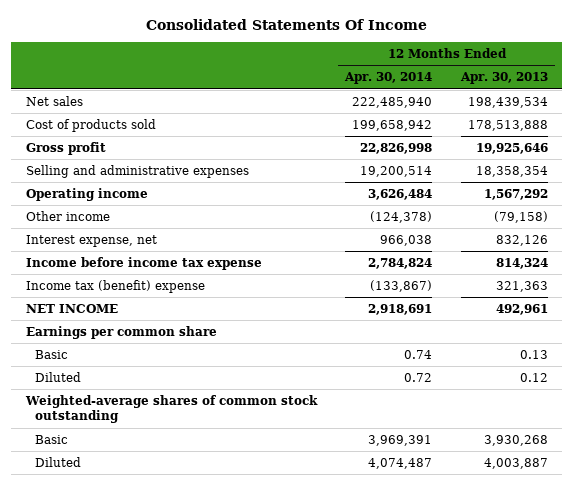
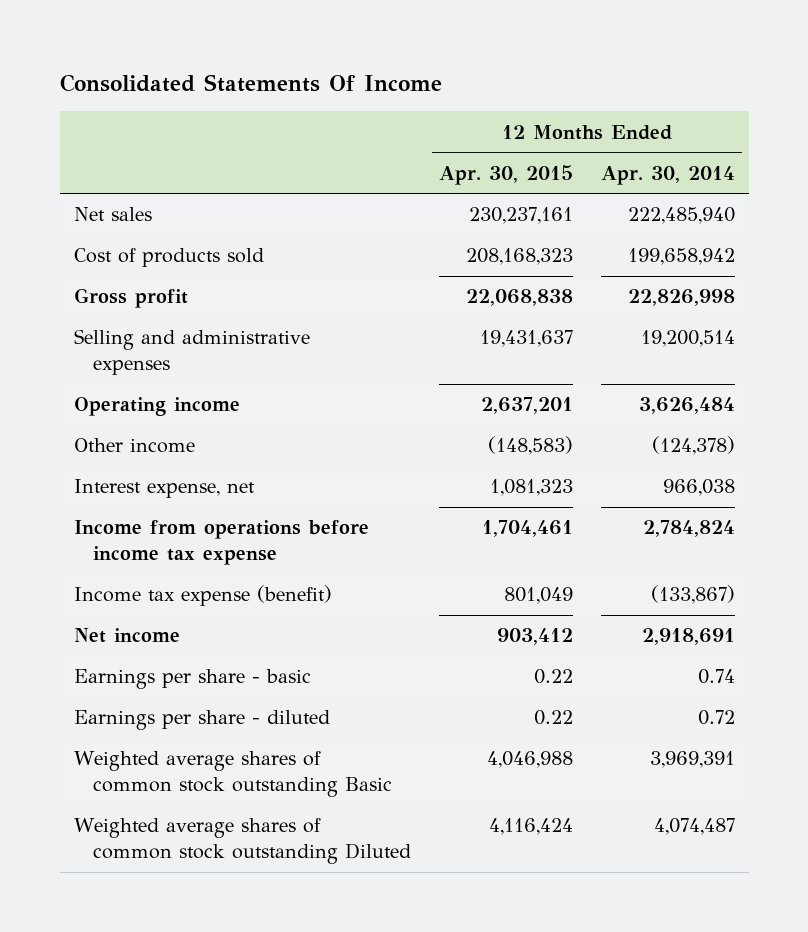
[459,72,548,85] Apr. 30, 2013 -> none
none -> [438,164,573,185] Apr. 30, 2015
[25,326,217,340] Earnings per common share -> none
[24,395,318,424] Weighted-average shares of common stock outstanding -> none
[25,257,262,271] Income before income tax expense -> [73,520,369,566] Income from operations before income tax expense
[25,280,205,294] Income tax (benefit) expense -> [73,585,332,607] Income tax expense (benefit)
[25,304,118,314] NET INCOME -> [73,628,180,644] Net income
[35,350,69,360] Basic -> [73,669,311,690] Earnings per share - basic
[35,372,82,383] Diluted -> [73,710,330,731] Earnings per share - diluted
[35,435,69,445] Basic -> [73,751,393,798] Weighted average shares of common stock outstanding Basic
[35,457,82,468] Diluted -> [73,818,412,865] Weighted average shares of common stock outstanding Diluted

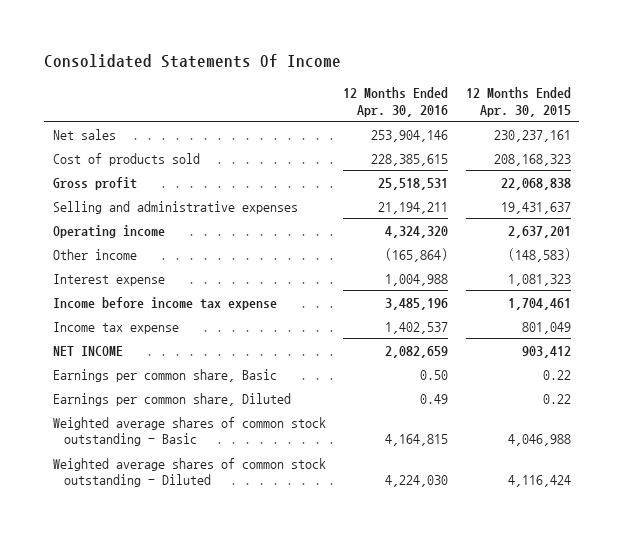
[600,165,735,185] Apr. 30, 2014 -> none
none -> [343,87,449,117] 12 Months Ended Apr. 30, 2016
[73,479,255,499] Interest expense, net -> [53,273,166,286] Interest expense
[73,520,369,566] Income from operations before income tax expense -> [53,296,278,310] Income before income tax expense
[73,585,332,607] Income tax expense (benefit) -> [53,321,180,334] Income tax expense
[73,628,180,644] Net income -> [53,345,124,356] NET INCOME
[73,669,311,690] Earnings per share - basic -> [53,368,278,382] Earnings per common share, Basic
[73,710,330,731] Earnings per share - diluted -> [53,392,292,406] Earnings per common share, Diluted
[73,751,393,798] Weighted average shares of common stock outstanding Basic -> [53,416,327,447] Weighted average shares of common stock outstanding - Basic
[73,818,412,865] Weighted average shares of common stock outstanding Diluted -> [53,457,327,488] Weighted average shares of common stock outstanding - Diluted

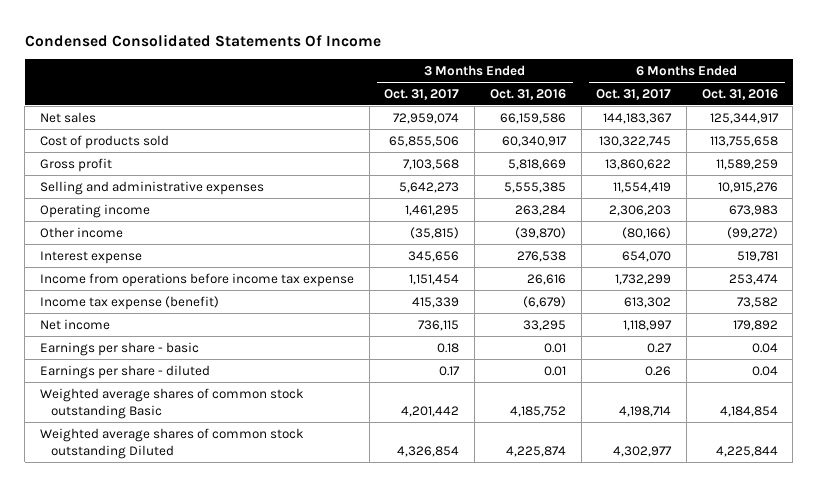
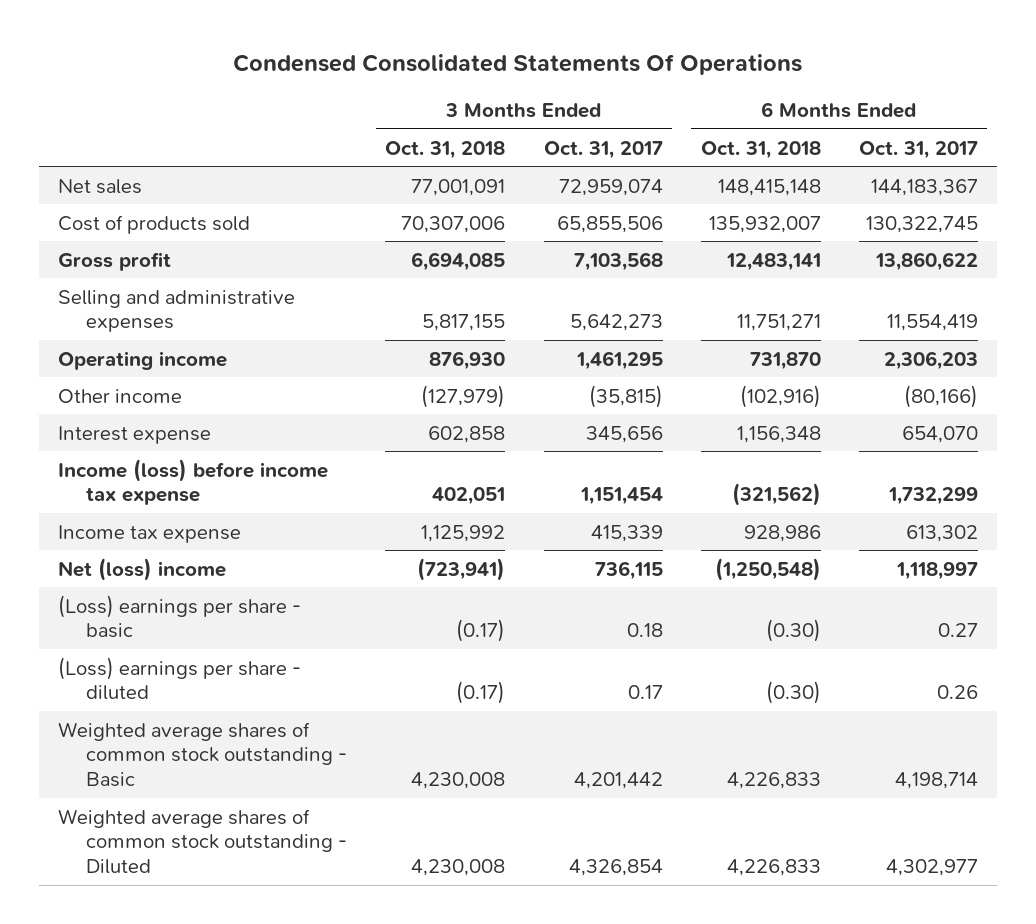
[24,33,381,47] Condensed Consolidated Statements Of Income -> [232,53,802,75] Condensed Consolidated Statements Of Operations
[489,88,566,100] Oct. 31, 2016 -> none
[701,88,778,100] Oct. 31, 2016 -> none
none -> [385,140,506,159] Oct. 31, 2018
none -> [700,140,821,159] Oct. 31, 2018
[40,272,355,287] Income from operations before income tax expense -> [57,458,328,506] Income (loss) before income tax expense
[40,295,220,310] Income tax expense (benefit) -> [57,524,241,543] Income tax expense
[40,318,111,330] Net income -> [57,557,226,581] Net (loss) income
[40,341,200,356] Earnings per share - basic -> [57,594,301,639] (Loss) earnings per share - basic
[40,364,211,379] Earnings per share - diluted -> [57,656,301,701] (Loss) earnings per share - diluted
[40,387,305,419] Weighted average shares of common stock outstanding Basic -> [57,721,348,787] Weighted average shares of common stock outstanding - Basic
[40,427,305,459] Weighted average shares of common stock outstanding Diluted -> [57,808,348,874] Weighted average shares of common stock outstanding - Diluted

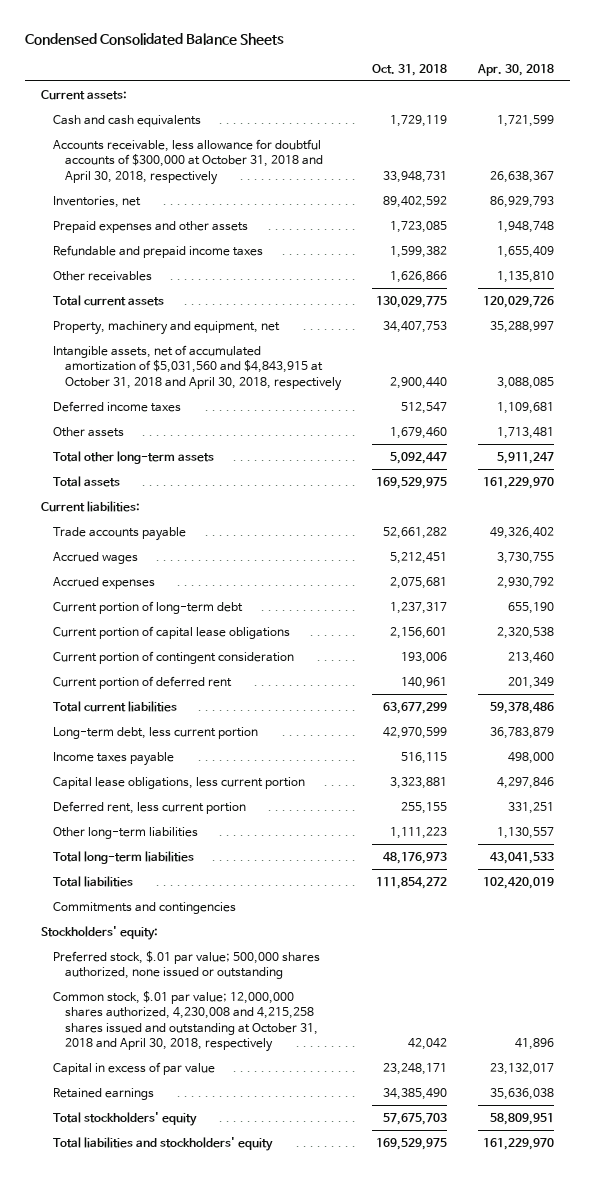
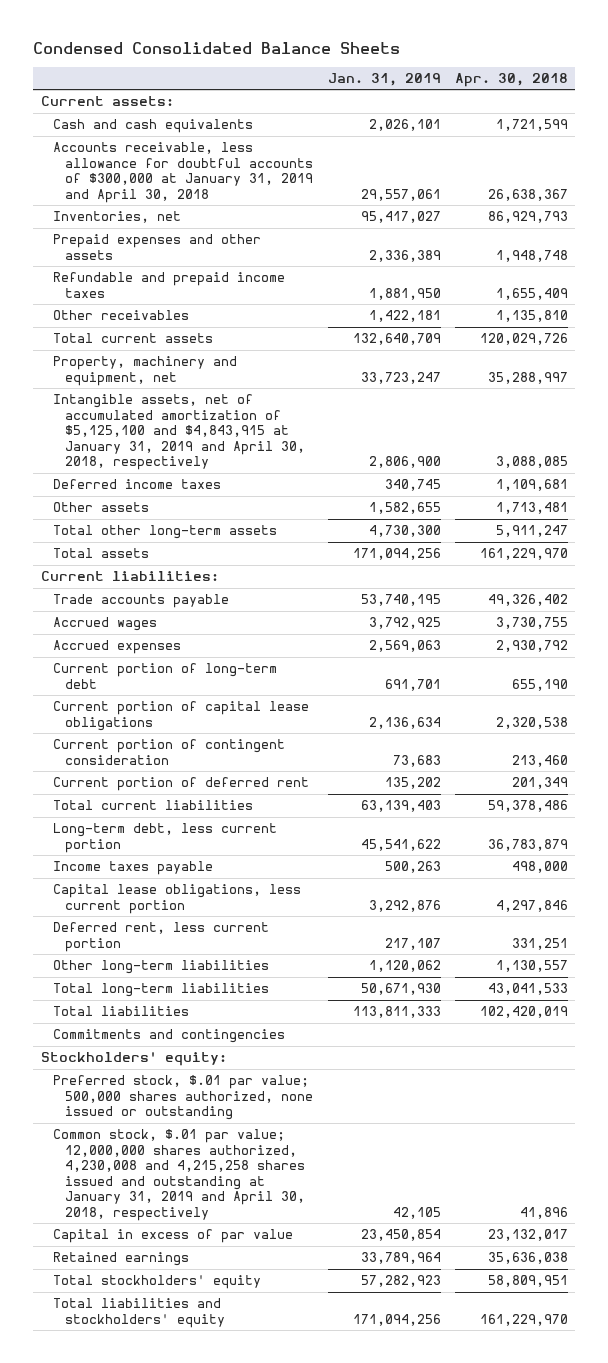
[372,63,448,76] Oct. 31, 2018 -> none
none -> [327,73,441,87] Jan. 31, 2019
[52,138,323,185] Accounts receivable, less allowance for doubtful accounts of $300,000 at October 31, 2018 and April 30, 2018, respectively -> [52,142,314,203] Accounts receivable, less allowance for doubtful accounts of $300,000 at January 31, 2019 and April 30, 2018
[52,344,342,391] Intangible assets, net of accumulated amortization of $5,031,560 and $4,843,915 at October 31, 2018 and April 30, 2018, respectively -> [52,394,306,471] Intangible assets, net of accumulated amortization of $5,125,100 and $4,843,915 at January 31, 2019 and April 30, 2018, respectively
[52,990,318,1053] Common stock, $.01 par value; 12,000,000 shares authorized, 4,230,008 and 4,215,258 shares issued and outstanding at October 31, 2018 and April 30, 2018, respectively -> [52,1129,306,1221] Common stock, $.01 par value; 12,000,000 shares authorized, 4,230,008 and 4,215,258 shares issued and outstanding at January 31, 2019 and April 30, 2018, respectively

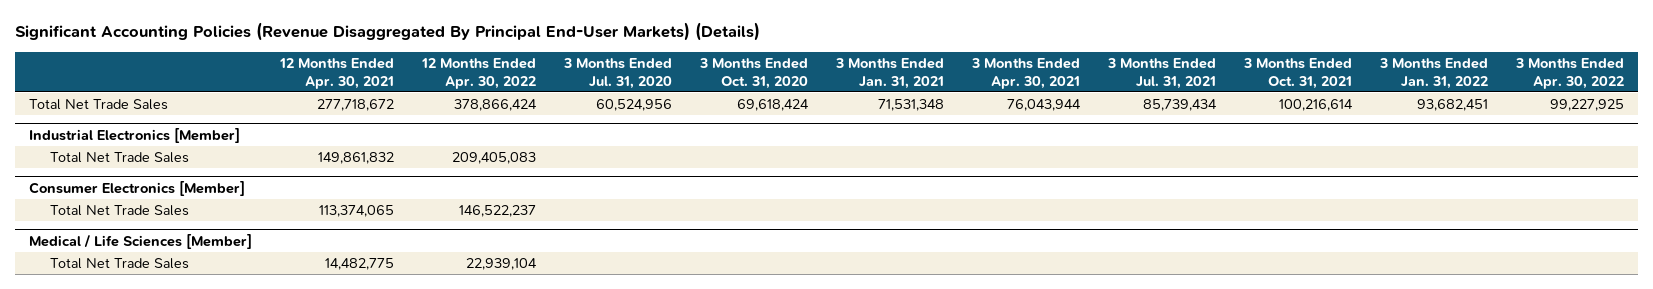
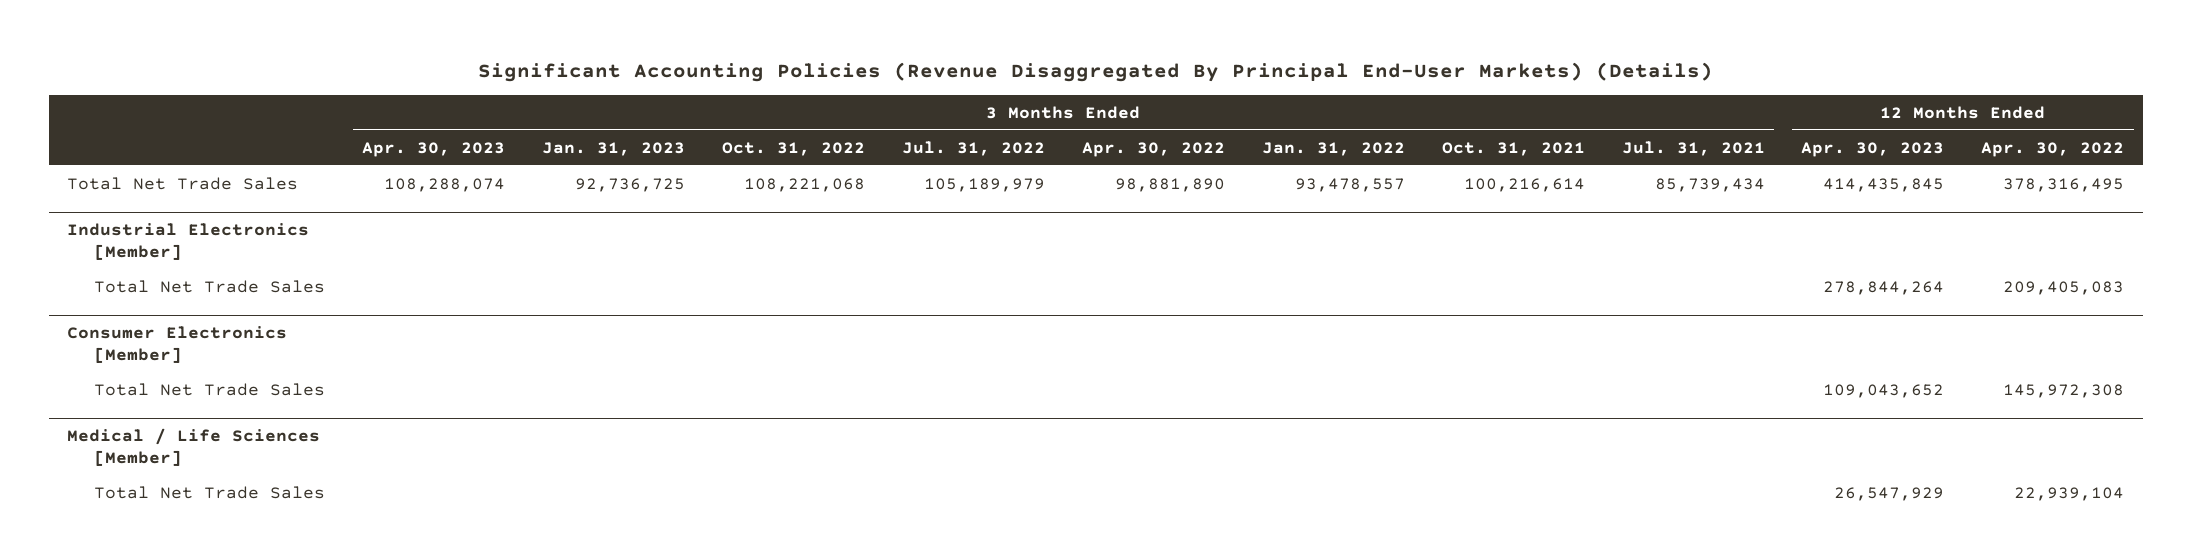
[278,57,394,89] 12 Months Ended Apr. 30, 2021 -> none
[562,57,672,89] 3 Months Ended Jul. 31, 2020 -> none
[698,57,808,89] 3 Months Ended Oct. 31, 2020 -> none
[834,57,944,89] 3 Months Ended Jan. 31, 2021 -> none
[970,57,1080,89] 3 Months Ended Apr. 30, 2021 -> none
none -> [362,141,506,157] Apr. 30, 2023
none -> [542,141,686,156] Jan. 31, 2023
none -> [721,141,865,156] Oct. 31, 2022
none -> [901,140,1045,156] Jul. 31, 2022
none -> [1801,141,1945,157] Apr. 30, 2023
[453,99,537,112] 378,866,424 -> [2003,177,2125,192] 378,316,495
[1416,99,1488,112] 93,682,451 -> [1294,177,1405,192] 93,478,557
[1549,99,1624,112] 99,227,925 -> [1114,177,1225,192] 98,881,890
[458,205,536,218] 146,522,237 -> [2003,383,2125,398] 145,972,308

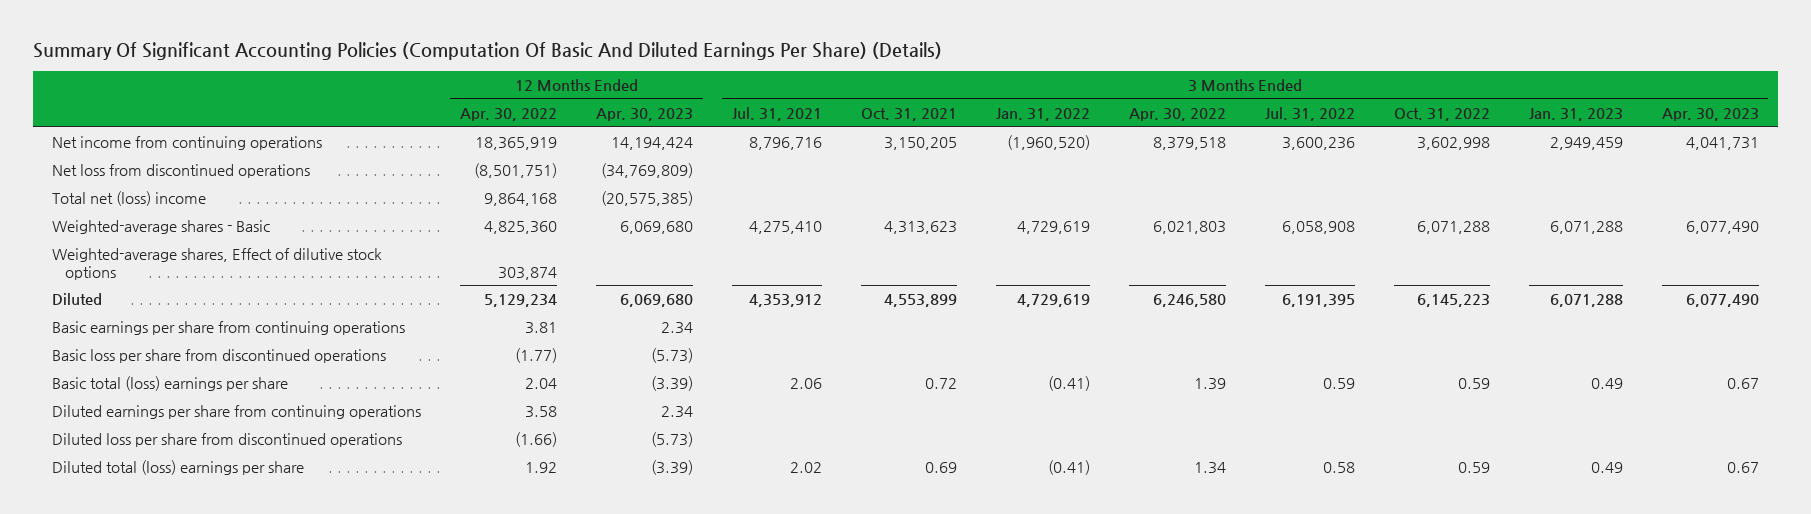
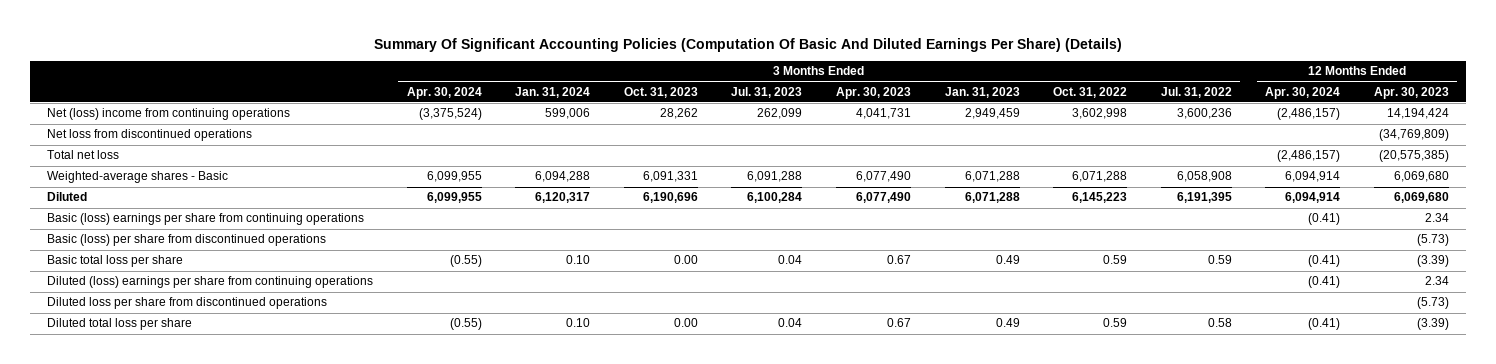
[460,108,558,122] Apr. 30, 2022 -> none
[731,107,822,122] Jul. 31, 2021 -> none
[860,108,957,122] Oct. 31, 2021 -> none
[995,108,1090,122] Jan. 31, 2022 -> none
[1128,108,1226,122] Apr. 30, 2022 -> none
none -> [406,86,482,99] Apr. 30, 2024
none -> [515,86,591,98] Jan. 31, 2024
none -> [623,86,698,98] Oct. 31, 2023
none -> [731,86,803,98] Jul. 31, 2023
none -> [1265,86,1341,99] Apr. 30, 2024
[52,136,323,151] Net income from continuing operations -> [46,108,290,121] Net (loss) income from continuing operations
[52,191,207,207] Total net (loss) income -> [46,150,119,160] Total net loss
[52,248,383,280] Weighted-average shares, Effect of dilutive stock options -> none
[52,321,406,336] Basic earnings per share from continuing operations -> [46,213,364,226] Basic (loss) earnings per share from continuing operations
[52,349,387,364] Basic loss per share from discontinued operations -> [46,234,326,247] Basic (loss) per share from discontinued operations
[52,376,289,392] Basic total (loss) earnings per share -> [46,255,183,268] Basic total loss per share
[52,405,422,420] Diluted earnings per share from continuing operations -> [46,276,373,289] Diluted (loss) earnings per share from continuing operations
[52,460,305,476] Diluted total (loss) earnings per share -> [46,318,192,331] Diluted total loss per share

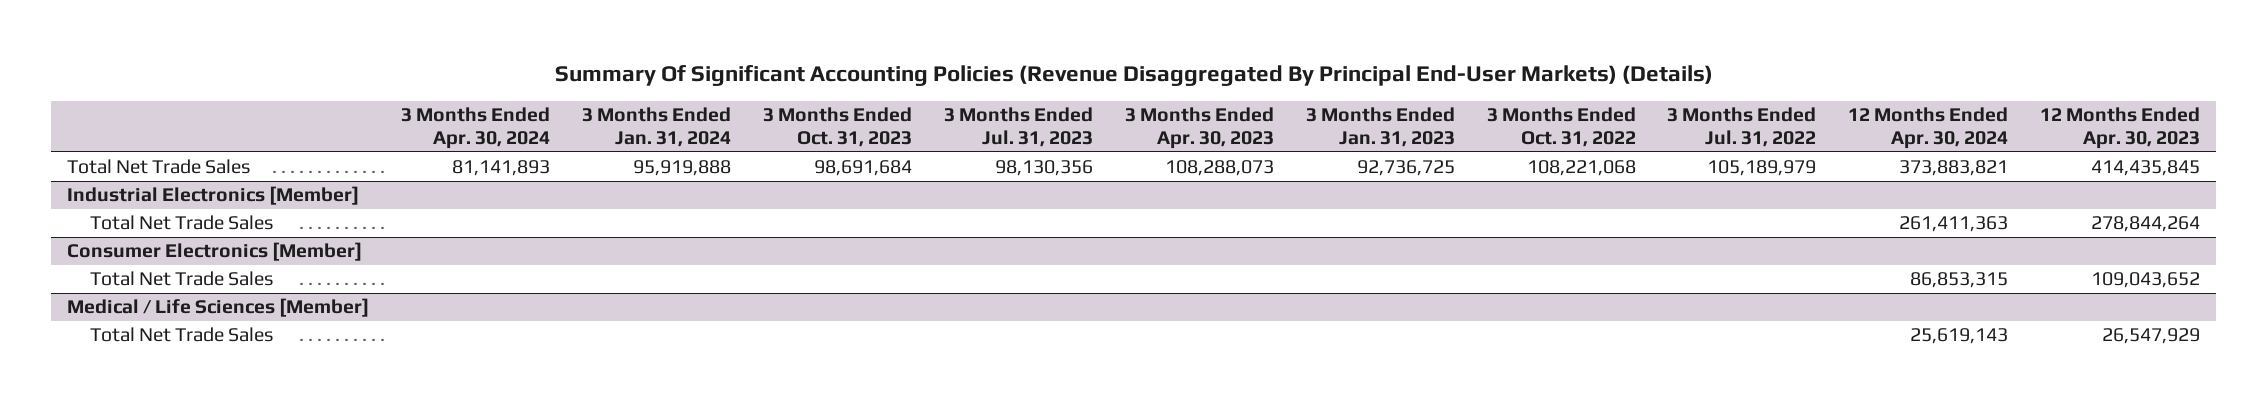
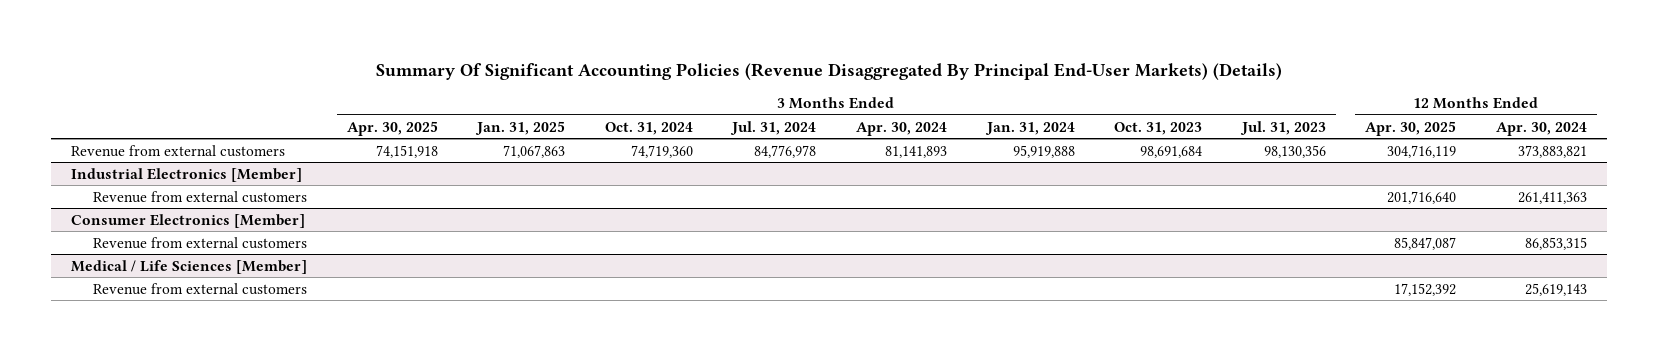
[1124,107,1274,150] 3 Months Ended Apr. 30, 2023 -> none
[1305,107,1455,148] 3 Months Ended Jan. 31, 2023 -> none
[1486,107,1636,148] 3 Months Ended Oct. 31, 2022 -> none
[1667,107,1817,148] 3 Months Ended Jul. 31, 2022 -> none
[2040,107,2201,150] 12 Months Ended Apr. 30, 2023 -> none
none -> [346,120,438,136] Apr. 30, 2025
none -> [475,120,566,135] Jan. 31, 2025
none -> [604,121,693,135] Oct. 31, 2024
none -> [730,120,817,135] Jul. 31, 2024
none -> [1365,120,1457,136] Apr. 30, 2025
[67,159,251,175] Total Net Trade Sales -> [71,144,286,157] Revenue from external customers
[89,215,273,231] Total Net Trade Sales -> [93,190,308,203] Revenue from external customers
[89,271,273,287] Total Net Trade Sales -> [93,236,308,249] Revenue from external customers
[89,327,273,343] Total Net Trade Sales -> [93,282,308,295] Revenue from external customers

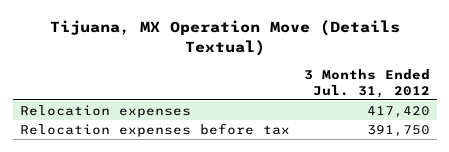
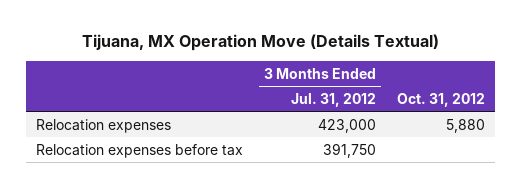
none -> [396,92,485,107] Oct. 31, 2012
[366,106,430,119] 417,420 -> [318,118,377,133] 423,000

